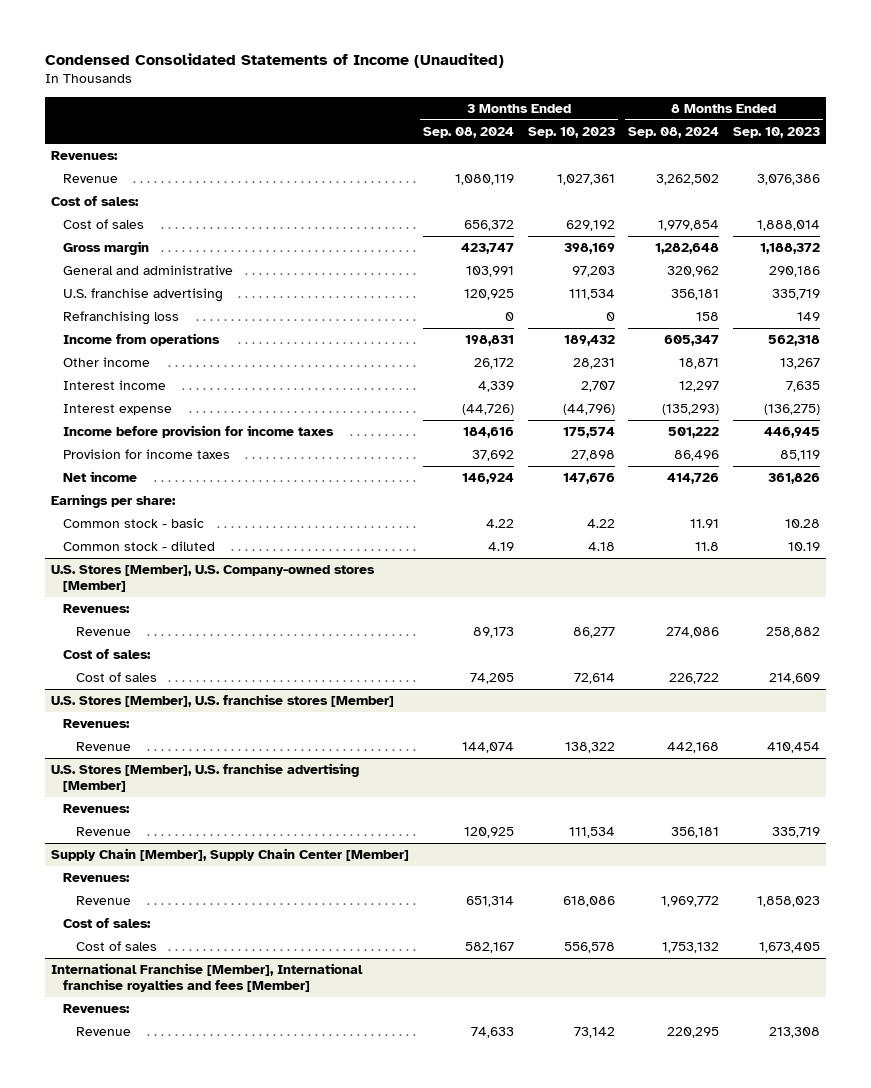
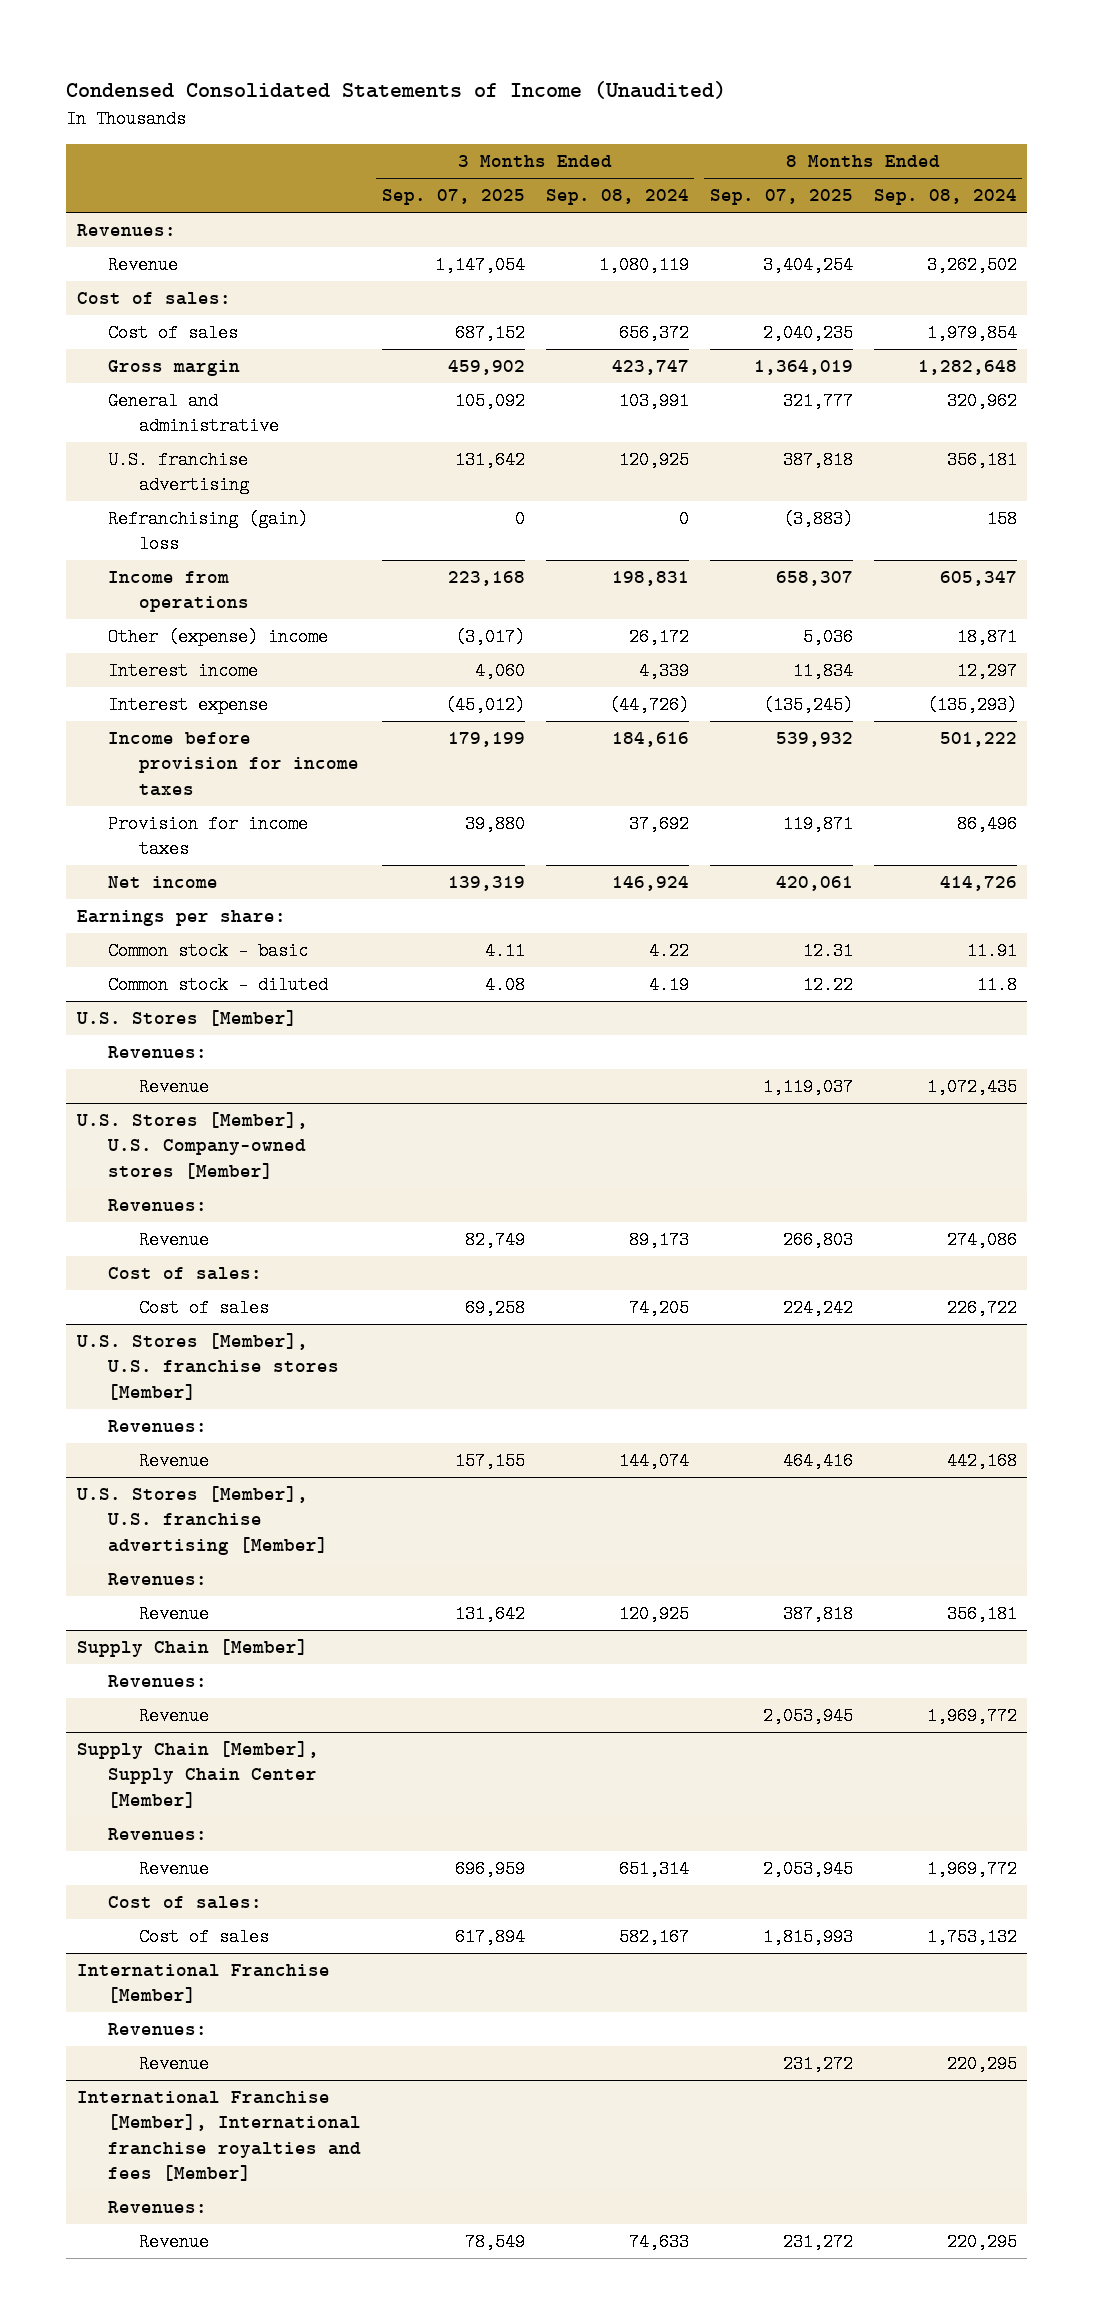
[527,127,615,139] Sep. 10, 2023 -> none
[732,127,820,139] Sep. 10, 2023 -> none
none -> [381,189,525,206] Sep. 07, 2025
none -> [709,189,853,206] Sep. 07, 2025
[63,311,180,326] Refranchising loss -> [107,510,308,554] Refranchising (gain) loss
[63,357,151,368] Other income -> [107,628,328,647] Other (expense) income
none -> [75,1010,297,1027] U.S. Stores [Member]
none -> [107,1046,207,1059] Revenues:
none -> [138,1078,209,1097] Revenue
none -> [76,1639,308,1658] Supply Chain [Member]
none -> [107,1675,207,1688] Revenues:
none -> [138,1707,209,1726] Revenue
none -> [76,1964,330,2004] International Franchise [Member]
none -> [107,2023,207,2036] Revenues:
none -> [138,2055,209,2074] Revenue

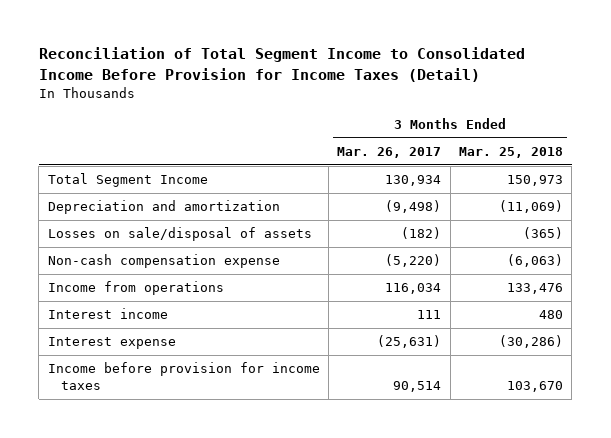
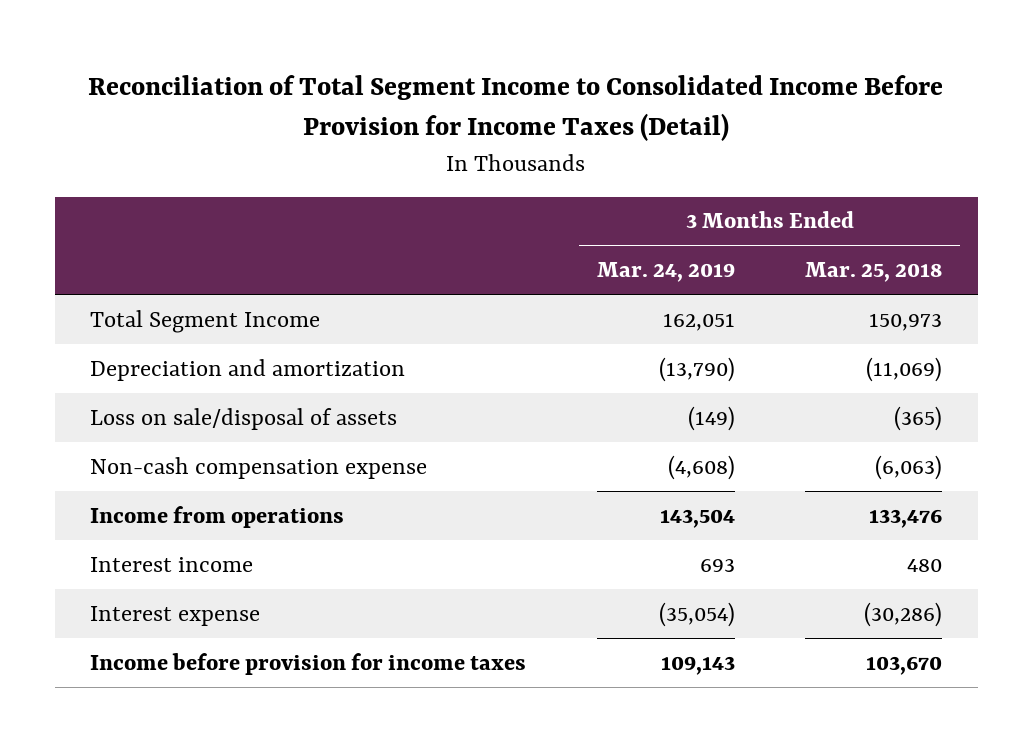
[337,146,442,158] Mar. 26, 2017 -> none
none -> [596,262,735,283] Mar. 24, 2019
[47,227,312,242] Losses on sale/disposal of assets -> [90,407,398,430] Loss on sale/disposal of assets

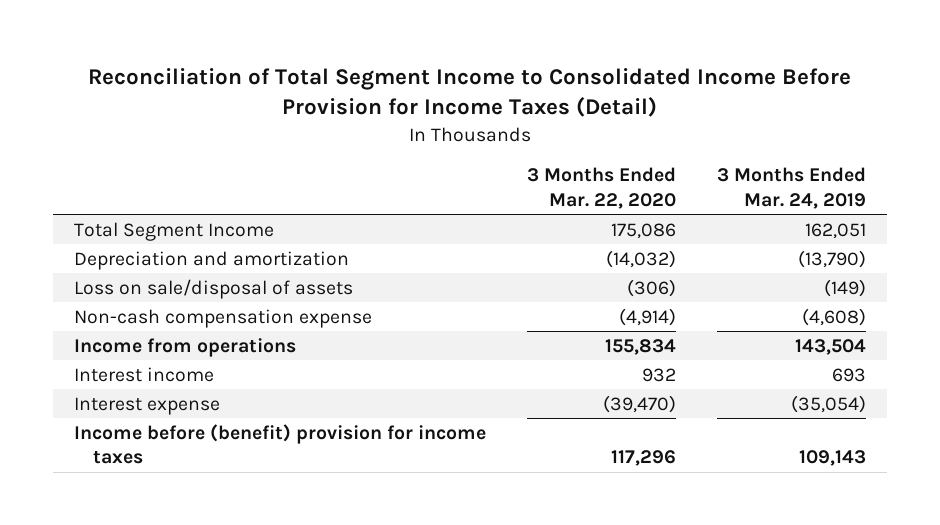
[805,262,943,283] Mar. 25, 2018 -> none
none -> [527,167,677,209] 3 Months Ended Mar. 22, 2020
[90,652,527,675] Income before provision for income taxes -> [73,423,486,465] Income before (benefit) provision for income taxes

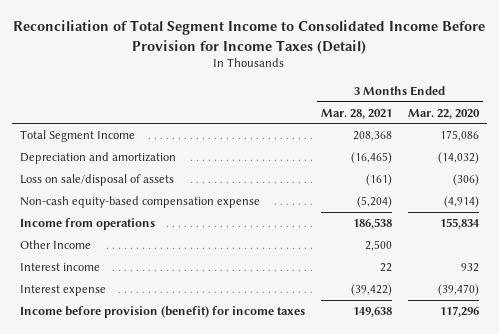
[717,167,867,209] 3 Months Ended Mar. 24, 2019 -> none
none -> [320,108,392,119] Mar. 28, 2021
[73,308,372,328] Non-cash compensation expense -> [19,195,260,208] Non-cash equity-based compensation expense
none -> [19,239,91,249] Other Income
[73,423,486,465] Income before (benefit) provision for income taxes -> [19,305,305,318] Income before provision (benefit) for income taxes

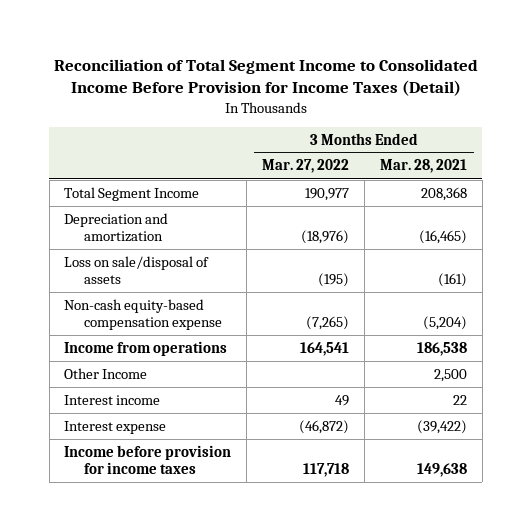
[407,108,480,119] Mar. 22, 2020 -> none
none -> [262,159,350,174] Mar. 27, 2022
[19,305,305,318] Income before provision (benefit) for income taxes -> [64,444,232,475] Income before provision for income taxes

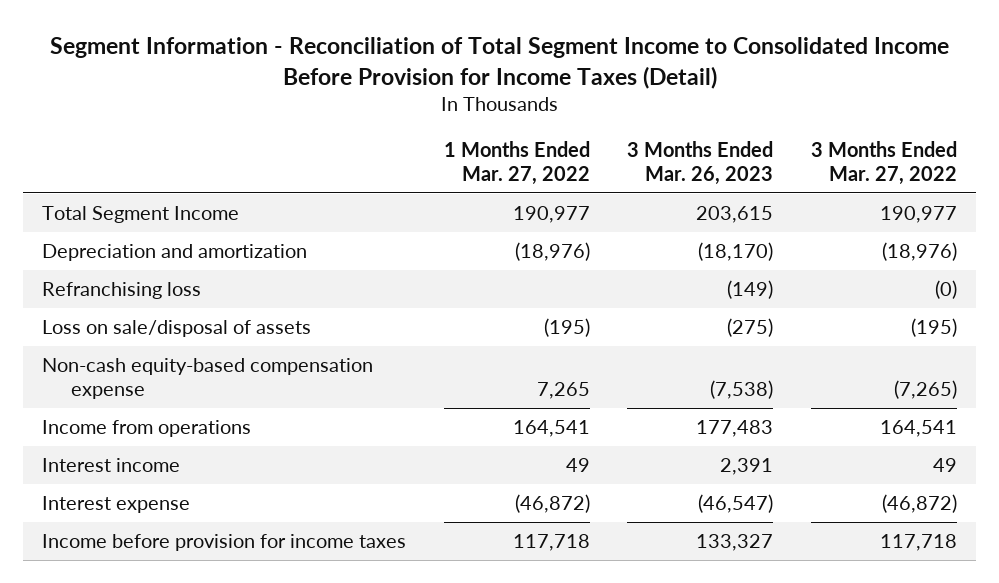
[53,59,478,97] Reconciliation of Total Segment Income to Consolidated Income Before Provision for Income Taxes (Detail) -> [49,37,949,89] Segment Information - Reconciliation of Total Segment Income to Consolidated Income Before Provision for Income Taxes (Detail)
[379,159,467,174] Mar. 28, 2021 -> none
none -> [443,141,590,186] 1 Months Ended Mar. 27, 2022
none -> [627,141,774,186] 3 Months Ended Mar. 26, 2023
none -> [42,282,202,300] Refranchising loss
[64,367,148,379] Other Income -> none

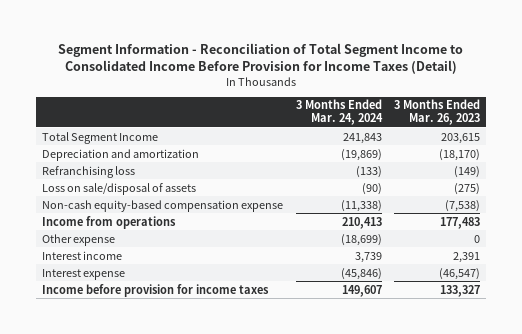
[443,141,590,186] 1 Months Ended Mar. 27, 2022 -> none
[811,141,958,186] 3 Months Ended Mar. 27, 2022 -> none
none -> [295,99,383,126] 3 Months Ended Mar. 24, 2024
none -> [42,233,116,246] Other expense

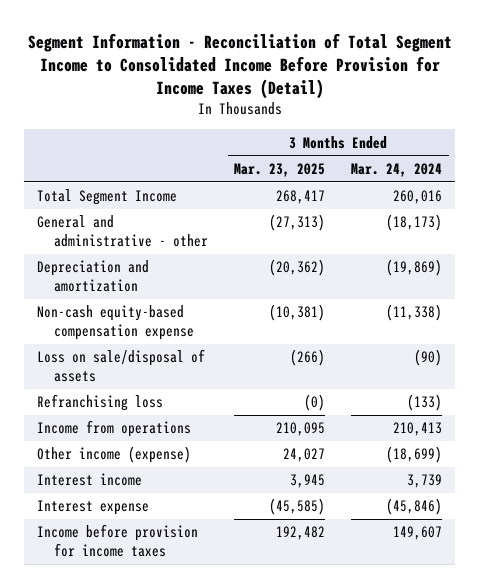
[393,99,480,126] 3 Months Ended Mar. 26, 2023 -> none
none -> [234,162,326,177] Mar. 23, 2025
[342,132,382,144] 241,843 -> [393,190,443,205] 260,016
none -> [37,215,209,247] General and administrative - other
[42,182,197,195] Loss on sale/disposal of assets -> [37,349,206,382] Loss on sale/disposal of assets
[42,165,136,178] Refranchising loss -> [37,394,164,412] Refranchising loss
[42,233,116,246] Other expense -> [37,446,192,464] Other income (expense)

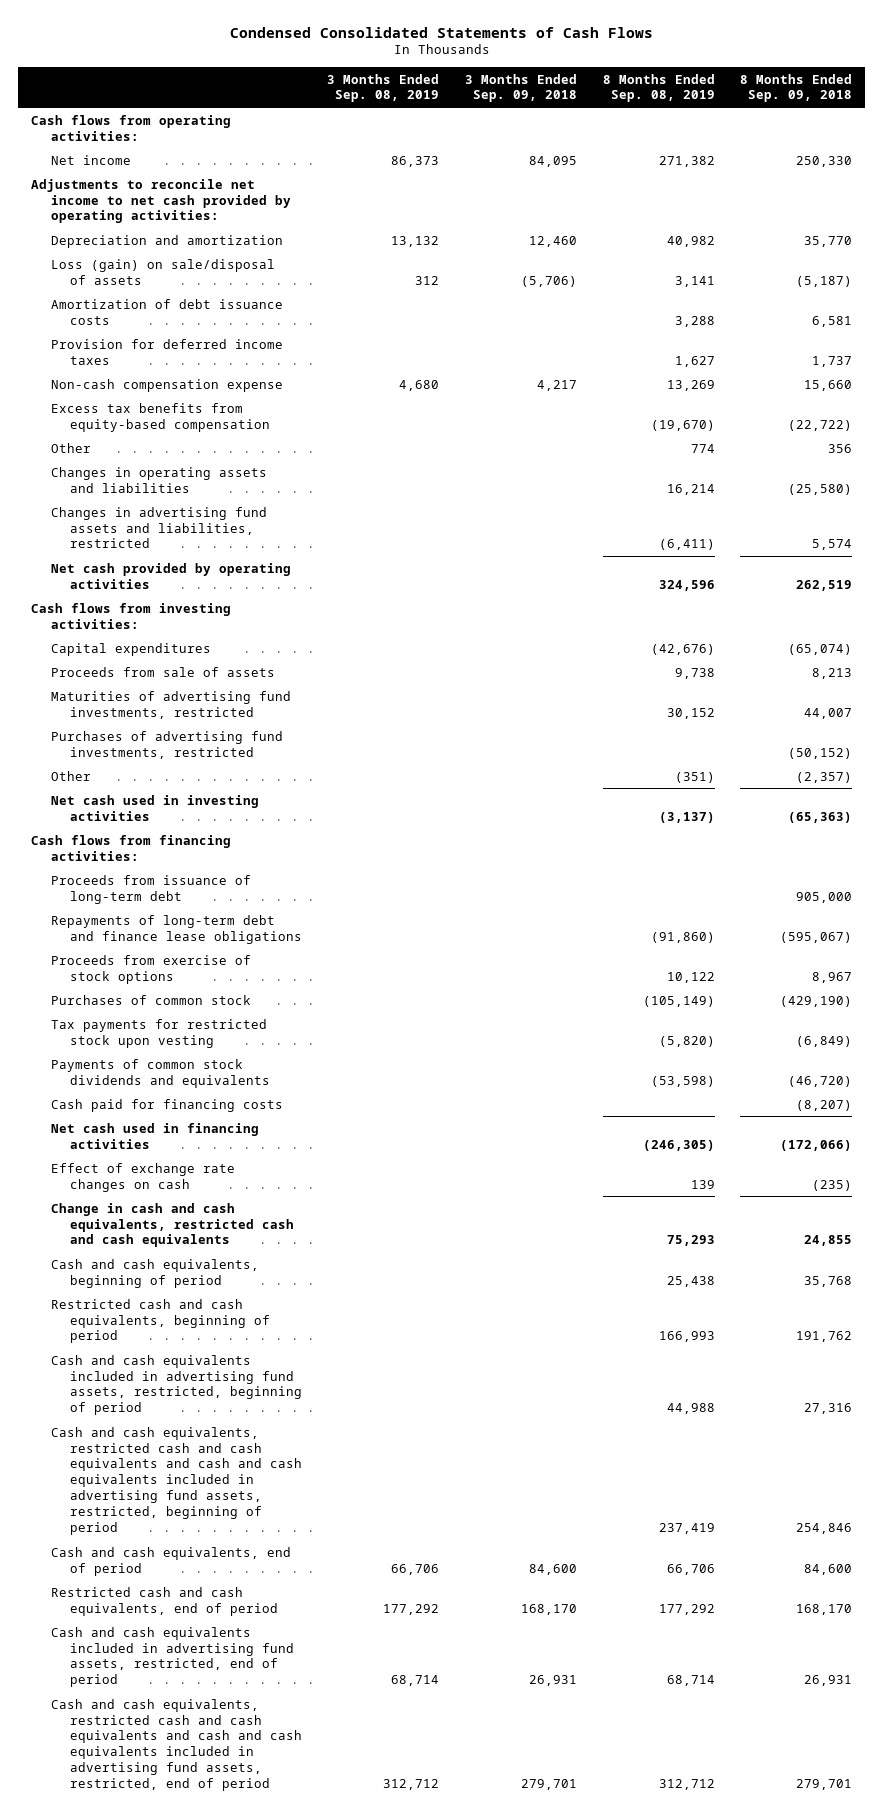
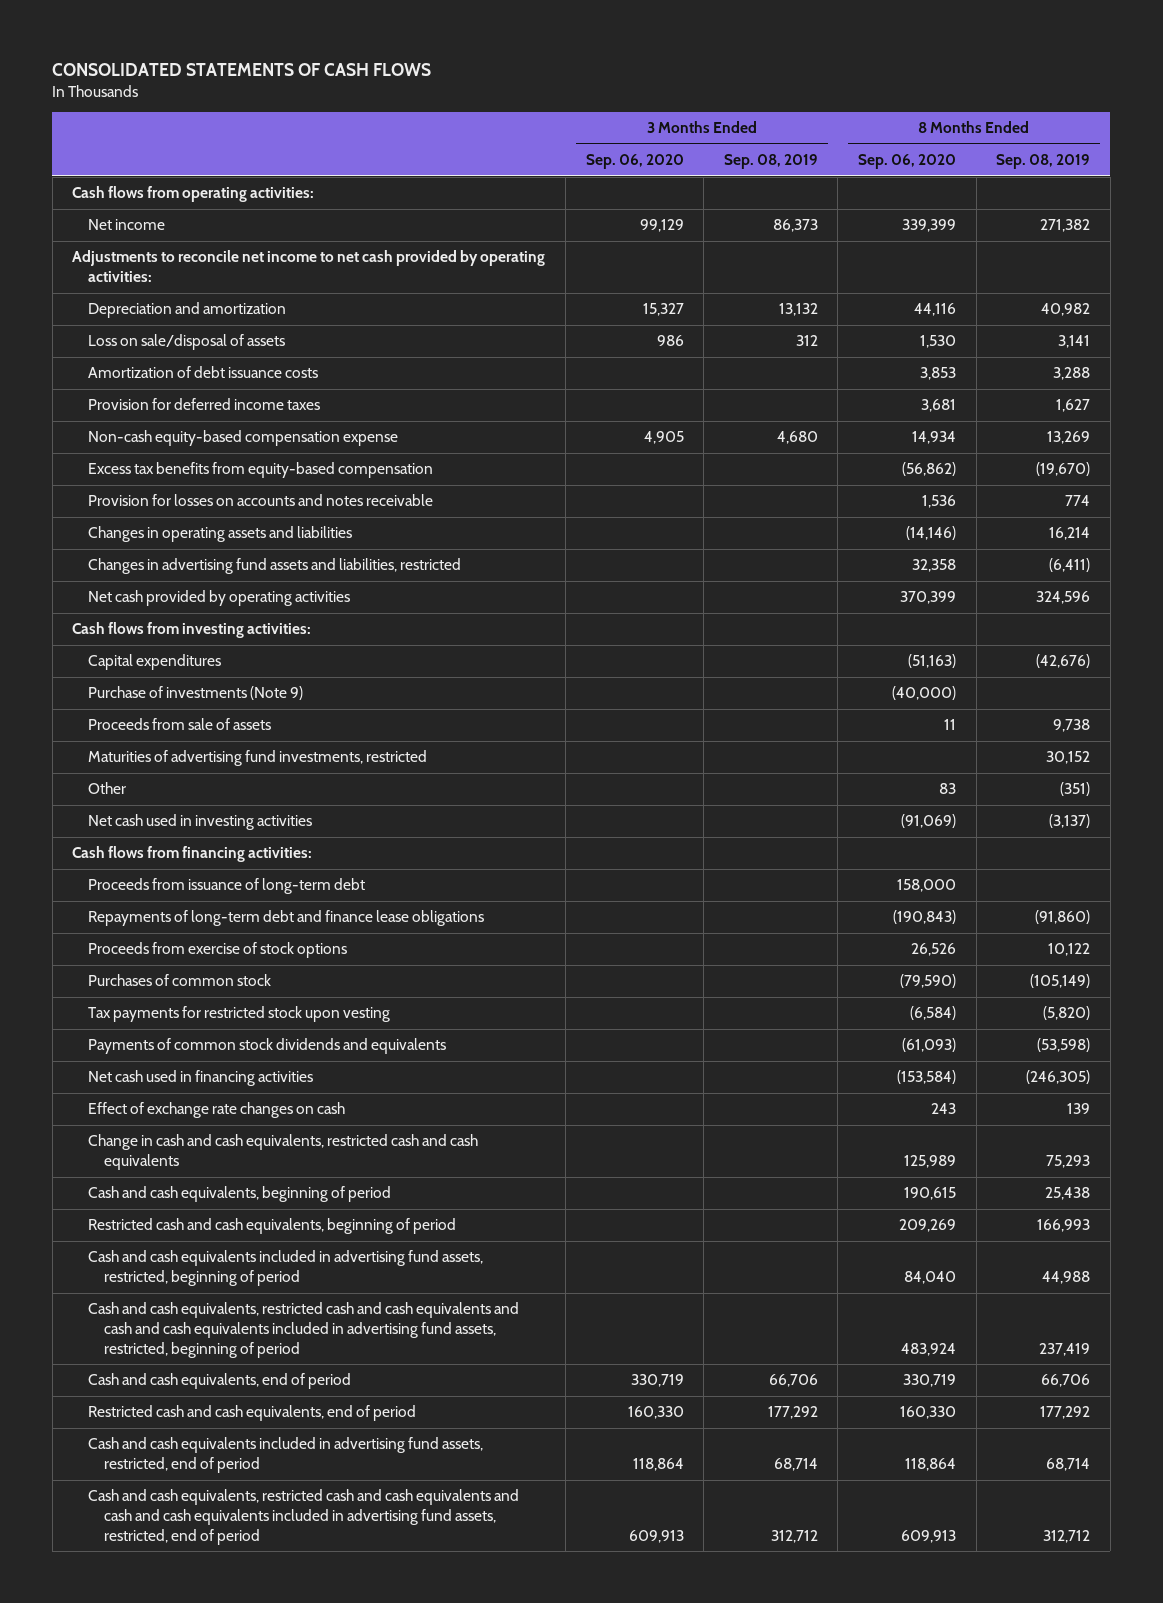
[229,26,653,38] Condensed Consolidated Statements of Cash Flows -> [52,63,432,77] CONSOLIDATED STATEMENTS OF CASH FLOWS
[465,73,578,103] 3 Months Ended Sep. 09, 2018 -> none
[740,73,853,103] 8 Months Ended Sep. 09, 2018 -> none
none -> [585,154,684,170] Sep. 06, 2020
none -> [858,154,957,170] Sep. 06, 2020
[50,258,275,285] Loss (gain) on sale/disposal of assets -> [88,334,286,351] Loss on sale/disposal of assets
[50,378,283,392] Non-cash compensation expense -> [88,430,399,447] Non-cash equity-based compensation expense
[50,442,91,453] Other -> [88,494,434,507] Provision for losses on accounts and notes receivable
none -> [88,686,304,701] Purchase of investments (Note 9)
[50,730,283,759] Purchases of advertising fund investments, restricted -> none
[50,1098,283,1112] Cash paid for financing costs -> none

